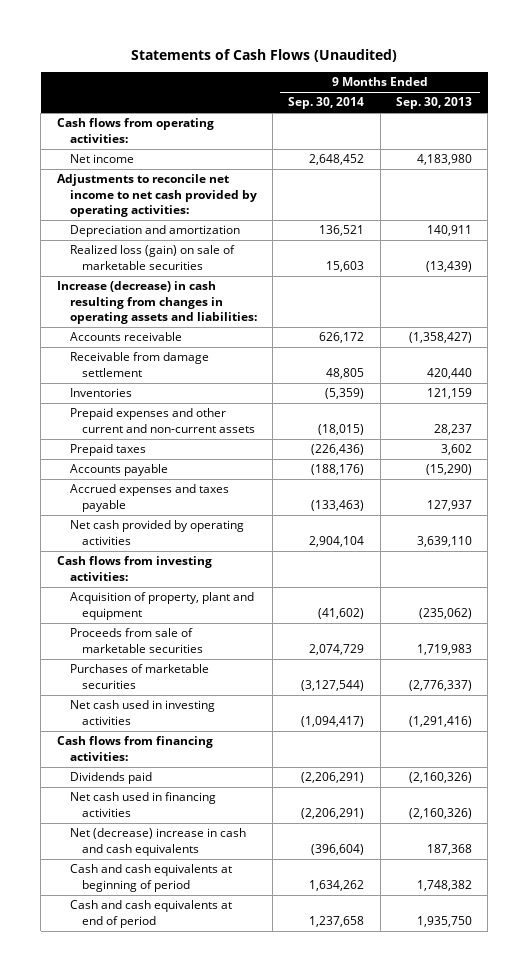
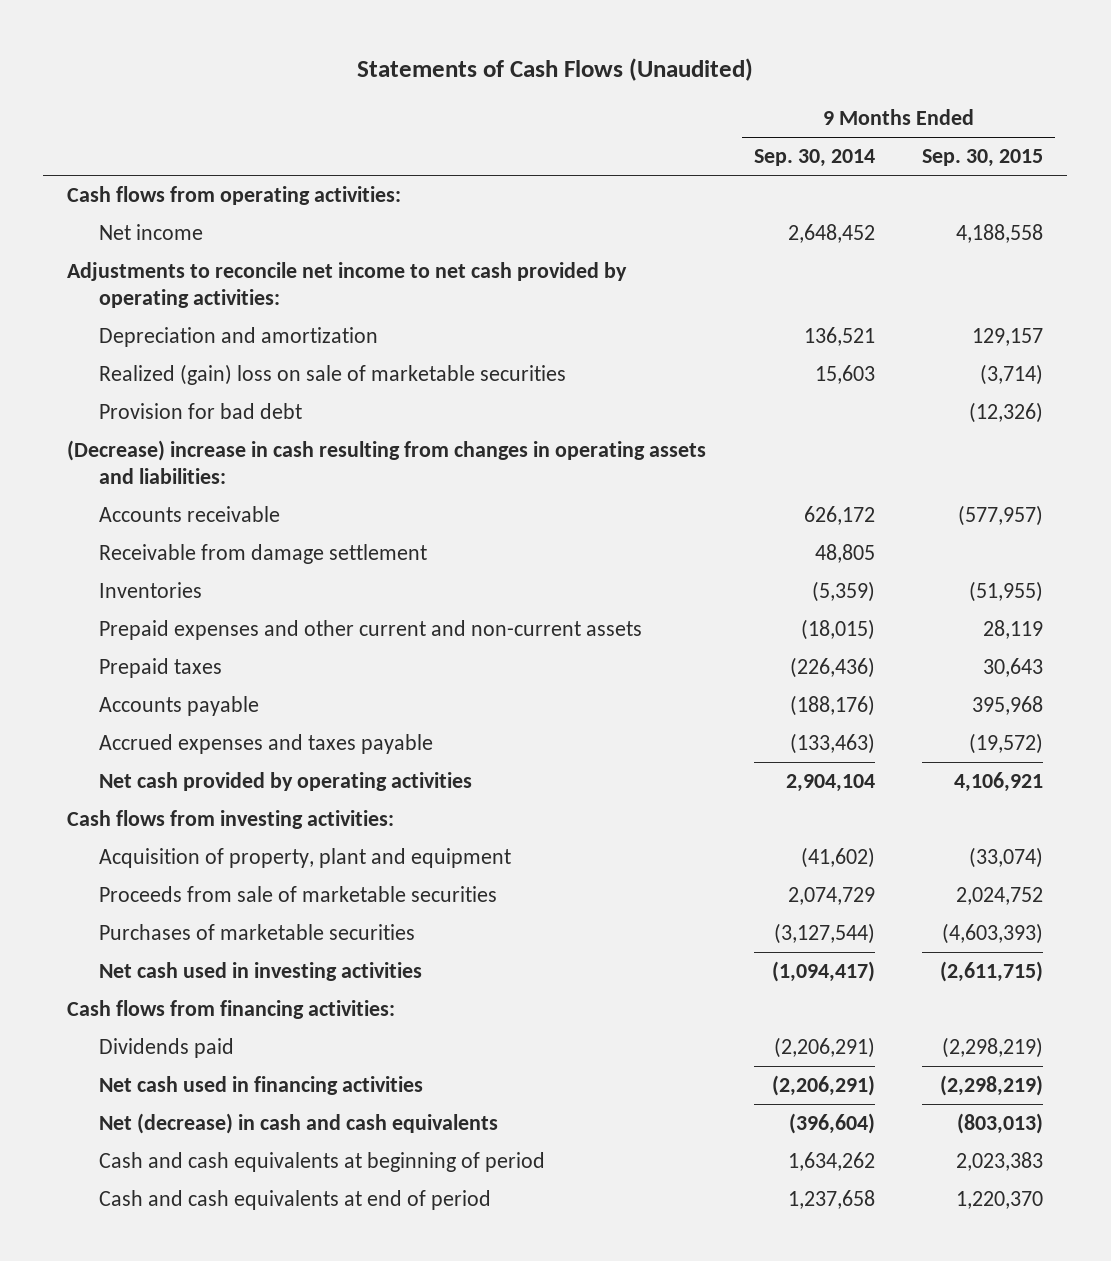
[396,97,473,110] Sep. 30, 2013 -> none
none -> [922,149,1044,168] Sep. 30, 2015
[69,245,235,270] Realized loss (gain) on sale of marketable securities -> [98,364,566,386] Realized (gain) loss on sale of marketable securities
none -> [98,403,302,420] Provision for bad debt
[56,281,257,325] Increase (decrease) in cash resulting from changes in operating assets and liabilities: -> [67,440,707,485] (Decrease) increase in cash resulting from changes in operating assets and liabilities:
[69,828,246,856] Net (decrease) increase in cash and cash equivalents -> [98,1113,498,1135] Net (decrease) in cash and cash equivalents

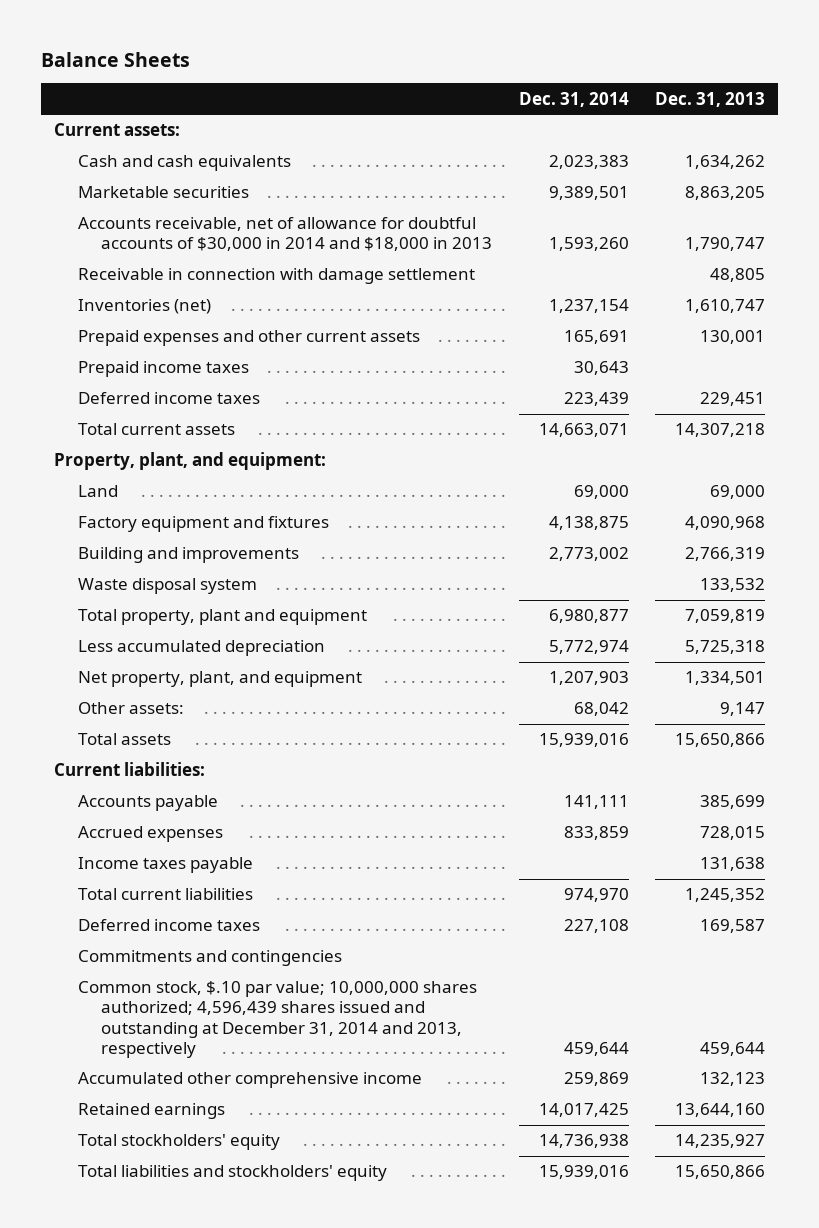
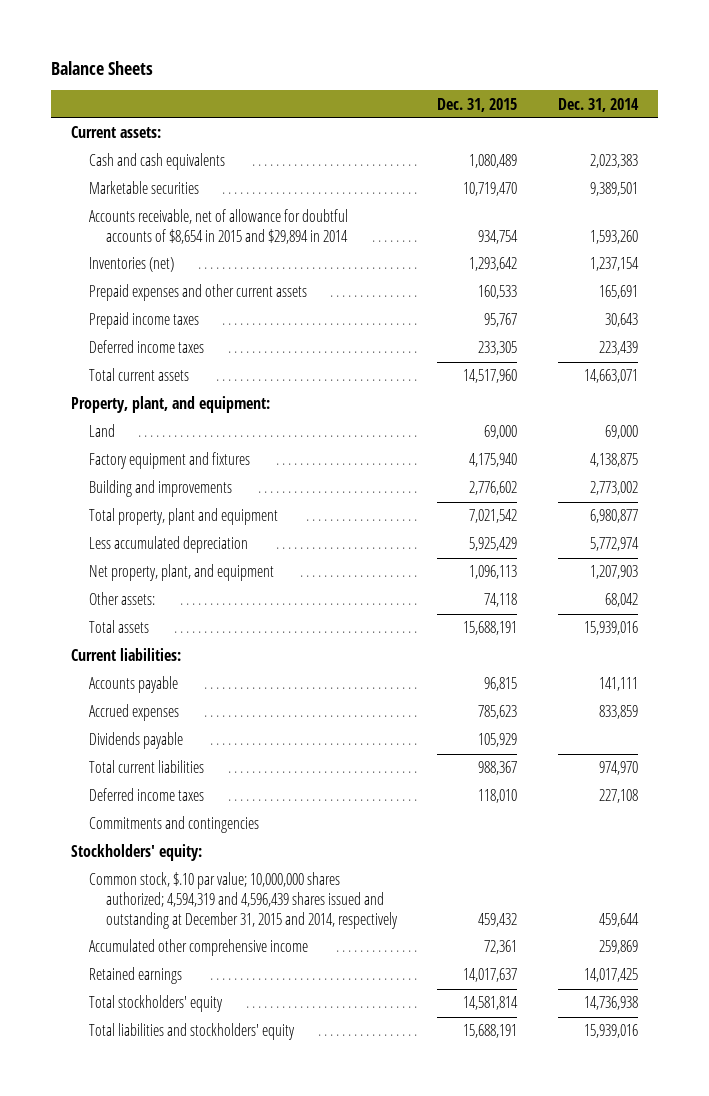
[655,91,766,107] Dec. 31, 2013 -> none
none -> [437,97,518,112] Dec. 31, 2015
[77,268,475,285] Receivable in connection with damage settlement -> none
[77,217,493,252] Accounts receivable, net of allowance for doubtful accounts of $30,000 in 2014 and $18,000 in 2013 -> [88,209,348,245] Accounts receivable, net of allowance for doubtful accounts of $8,654 in 2015 and $29,894 in 2014
[77,578,257,595] Waste disposal system -> none
[77,857,253,874] Income taxes payable -> none
none -> [88,732,183,750] Dividends payable
none -> [71,844,203,862] Stockholders' equity:
[77,981,477,1058] Common stock, $.10 par value; 10,000,000 shares authorized; 4,596,439 shares issued and outstanding at December 31, 2014 and 2013, respectively -> [88,872,398,929] Common stock, $.10 par value; 10,000,000 shares authorized; 4,594,319 and 4,596,439 shares issued and outstanding at December 31, 2015 and 2014, respectively

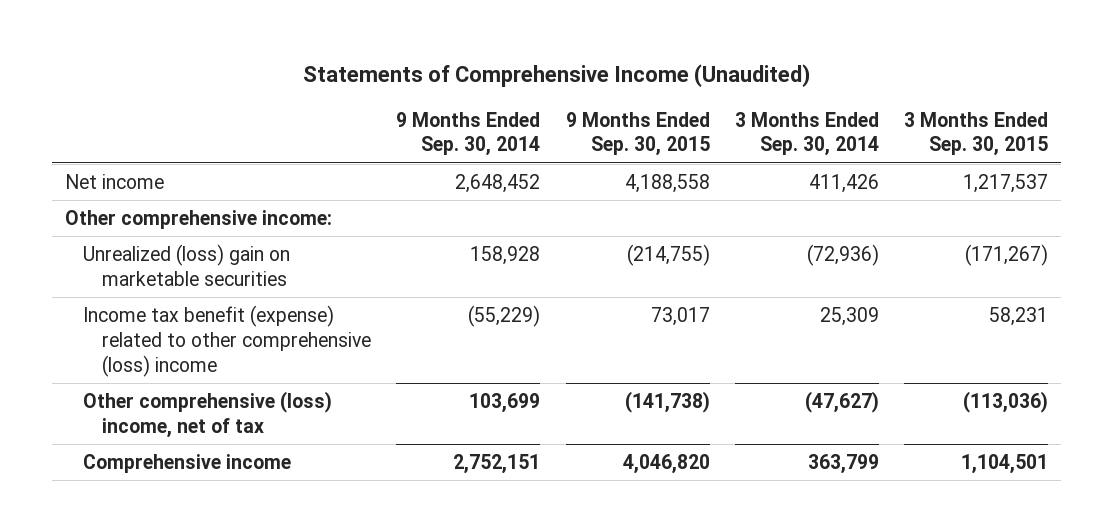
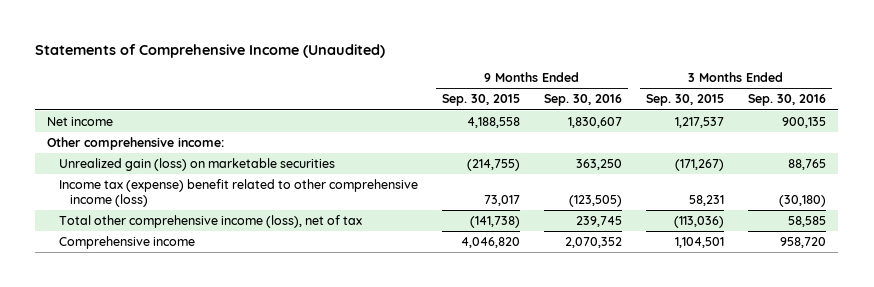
[396,111,541,157] 9 Months Ended Sep. 30, 2014 -> none
[734,111,879,157] 3 Months Ended Sep. 30, 2014 -> none
none -> [543,94,622,107] Sep. 30, 2016
none -> [748,94,827,107] Sep. 30, 2016
[83,244,291,286] Unrealized (loss) gain on marketable securities -> [58,158,335,172] Unrealized gain (loss) on marketable securities
[83,305,371,377] Income tax benefit (expense) related to other comprehensive (loss) income -> [58,179,418,207] Income tax (expense) benefit related to other comprehensive income (loss)
[83,391,333,438] Other comprehensive (loss) income, net of tax -> [58,215,362,229] Total other comprehensive income (loss), net of tax

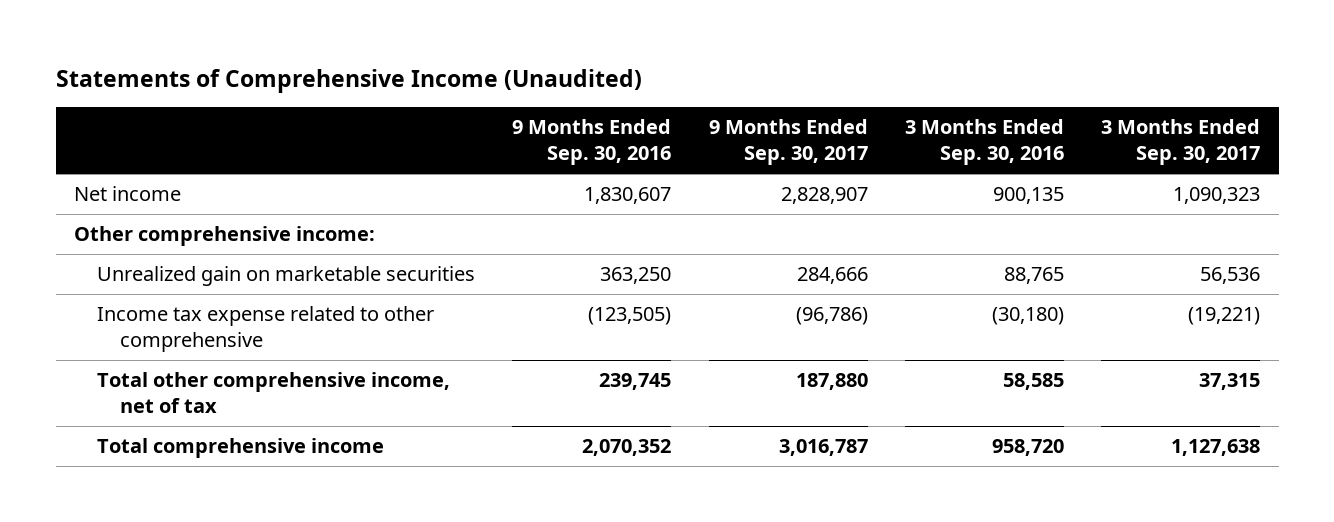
[441,94,520,107] Sep. 30, 2015 -> none
[646,94,725,107] Sep. 30, 2015 -> none
none -> [708,119,868,166] 9 Months Ended Sep. 30, 2017
none -> [1100,119,1260,166] 3 Months Ended Sep. 30, 2017
[58,158,335,172] Unrealized gain (loss) on marketable securities -> [97,266,476,287] Unrealized gain on marketable securities
[58,179,418,207] Income tax (expense) benefit related to other comprehensive income (loss) -> [97,306,435,353] Income tax expense related to other comprehensive
[58,215,362,229] Total other comprehensive income (loss), net of tax -> [97,372,451,414] Total other comprehensive income, net of tax
[58,236,195,250] Comprehensive income -> [97,438,385,459] Total comprehensive income

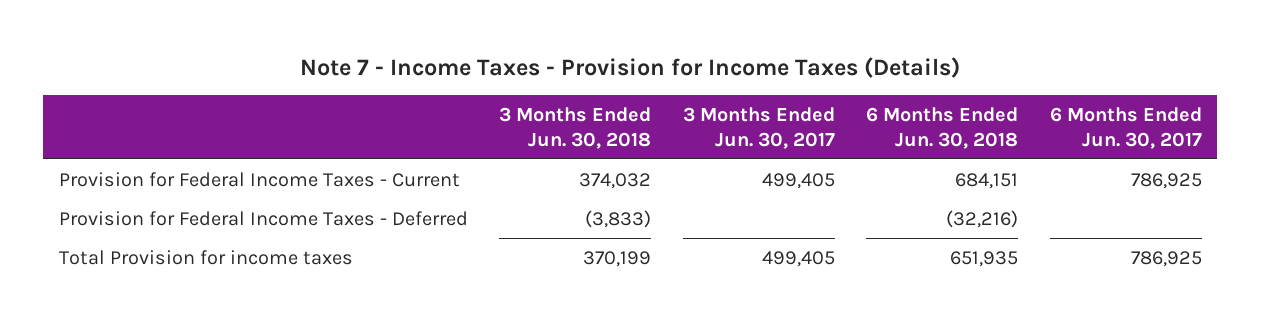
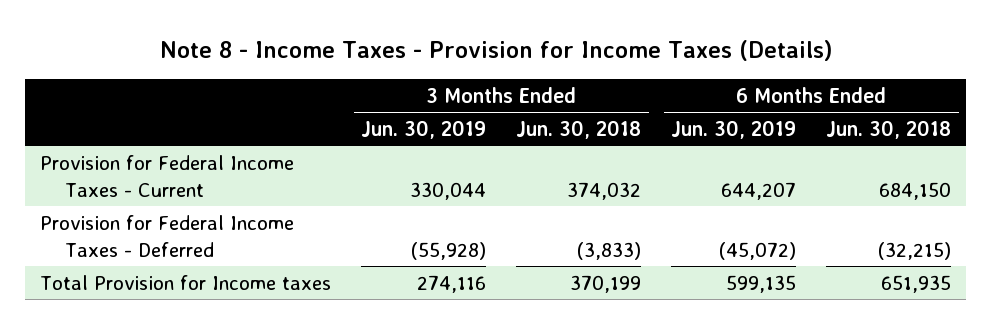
[300,56,961,78] Note 7 - Income Taxes - Provision for Income Taxes (Details) -> [159,39,833,61] Note 8 - Income Taxes - Provision for Income Taxes (Details)
[682,106,835,149] 3 Months Ended Jun. 30, 2017 -> none
[1049,106,1202,149] 6 Months Ended Jun. 30, 2017 -> none
none -> [361,119,487,139] Jun. 30, 2019
none -> [671,119,797,139] Jun. 30, 2019
[955,172,1019,189] 684,151 -> [879,181,952,200] 684,150
[946,209,1019,228] (32,216) -> [878,241,952,260] (32,215)
[59,249,354,265] Total Provision for income taxes -> [40,274,332,290] Total Provision for Income taxes

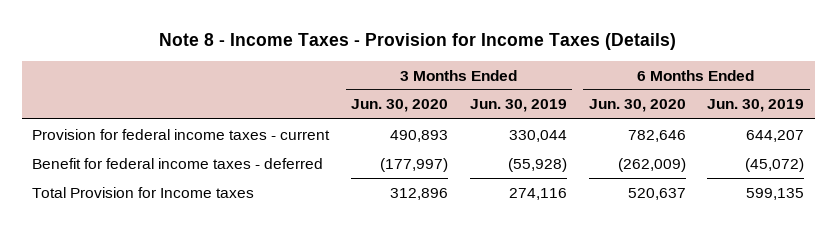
[516,119,642,139] Jun. 30, 2018 -> none
[826,119,952,139] Jun. 30, 2018 -> none
none -> [351,99,449,113] Jun. 30, 2020
none -> [588,99,686,113] Jun. 30, 2020
[40,154,295,197] Provision for Federal Income Taxes - Current -> [32,128,331,140] Provision for federal income taxes - current
[40,214,295,257] Provision for Federal Income Taxes - Deferred -> [32,157,324,169] Benefit for federal income taxes - deferred

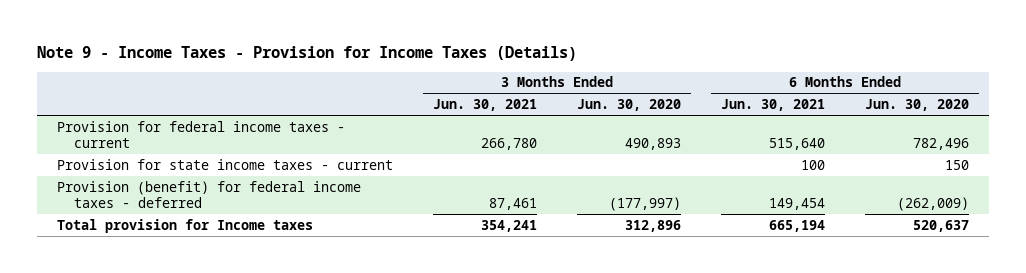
[159,32,677,50] Note 8 - Income Taxes - Provision for Income Taxes (Details) -> [37,46,578,62] Note 9 - Income Taxes - Provision for Income Taxes (Details)
[469,99,567,113] Jun. 30, 2019 -> none
[707,99,805,113] Jun. 30, 2019 -> none
none -> [433,99,538,112] Jun. 30, 2021
none -> [721,99,826,112] Jun. 30, 2021
[627,129,686,142] 782,646 -> [913,138,970,151] 782,496
none -> [57,158,394,170] Provision for state income taxes - current
[32,157,324,169] Benefit for federal income taxes - deferred -> [57,180,362,209] Provision (benefit) for federal income taxes - deferred
[32,186,255,198] Total Provision for Income taxes -> [57,218,314,233] Total provision for Income taxes

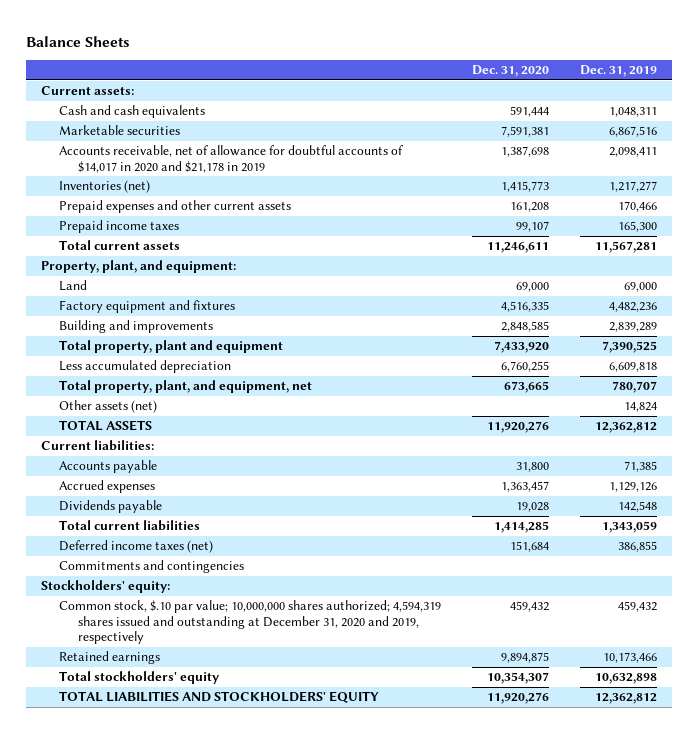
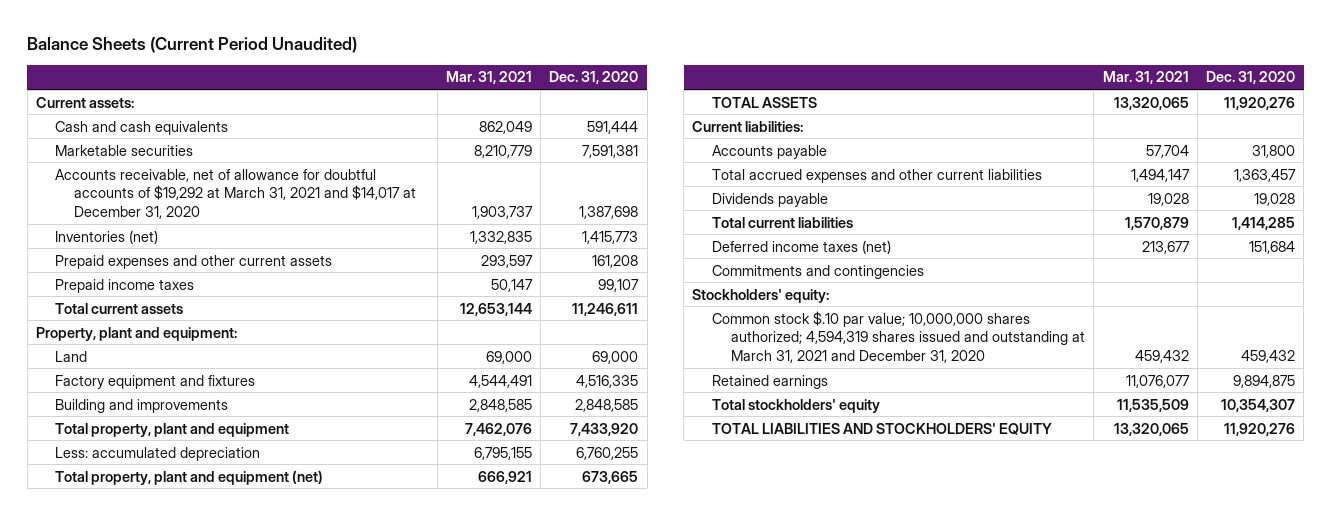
[25,35,130,47] Balance Sheets -> [27,36,358,53] Balance Sheets (Current Period Unaudited)
[579,65,657,78] Dec. 31, 2019 -> none
none -> [445,71,532,85] Mar. 31, 2021
[59,145,404,173] Accounts receivable, net of allowance for doubtful accounts of $14,017 in 2020 and $21,178 in 2019 -> [55,168,417,220] Accounts receivable, net of allowance for doubtful accounts of $19,292 at March 31, 2021 and $14,017 at December 31, 2020
[41,260,237,274] Property, plant, and equipment: -> [35,326,237,341] Property, plant and equipment:
[59,400,158,414] Other assets (net) -> none
[59,360,232,374] Less accumulated depreciation -> [55,446,261,461] Less: accumulated depreciation
[59,380,313,394] Total property, plant, and equipment, net -> [55,469,324,485] Total property, plant and equipment (net)
[59,480,156,494] Accrued expenses -> [711,168,1042,183] Total accrued expenses and other current liabilities
[59,600,442,645] Common stock, $.10 par value; 10,000,000 shares authorized; 4,594,319 shares issued and outstanding at December 31, 2020 and 2019, respectively -> [711,310,1086,364] Common stock $.10 par value; 10,000,000 shares authorized; 4,594,319 shares issued and outstanding at March 31, 2021 and December 31, 2020

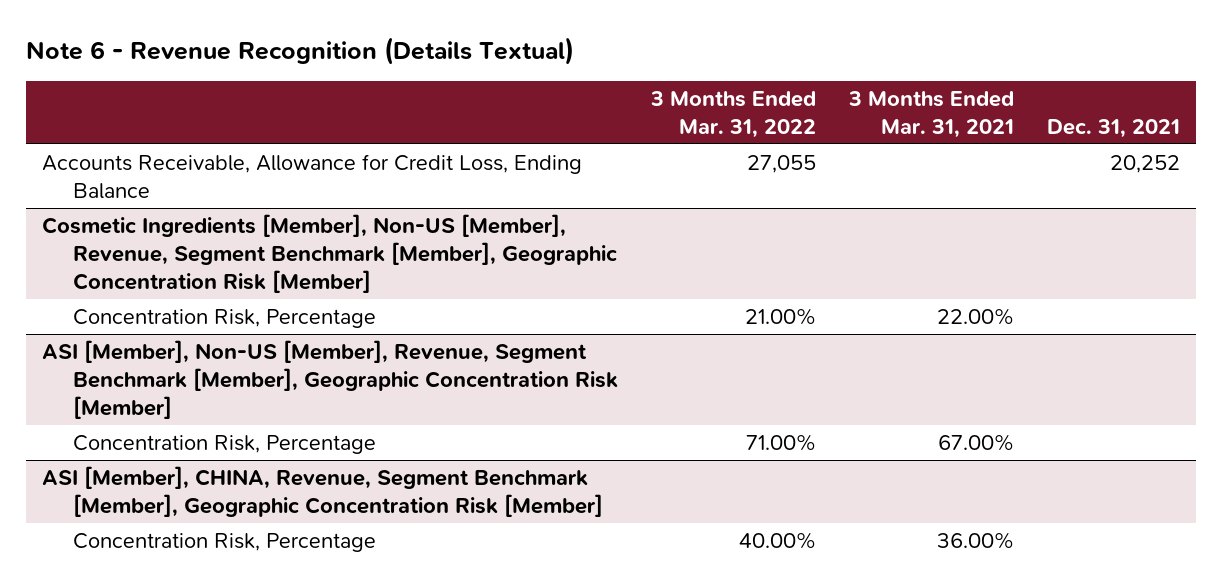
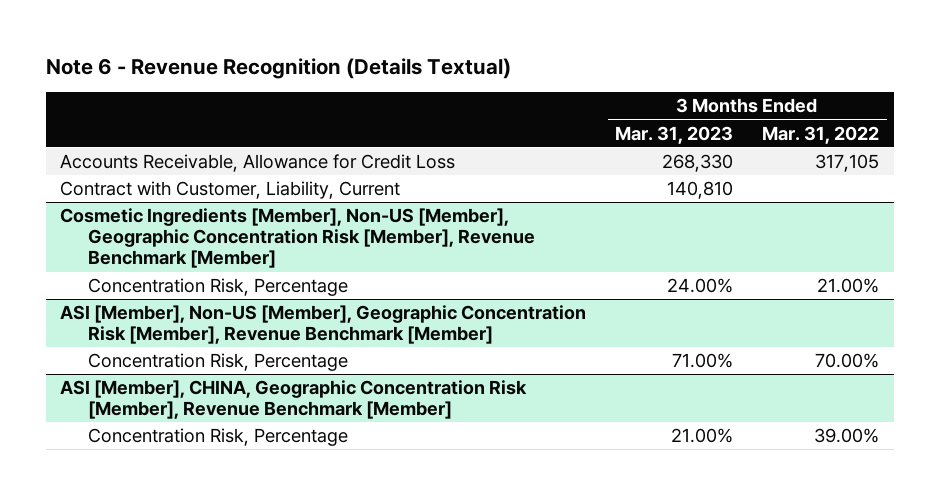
[847,91,1014,138] 3 Months Ended Mar. 31, 2021 -> none
[1046,118,1180,138] Dec. 31, 2021 -> none
none -> [615,125,734,144] Mar. 31, 2023
[42,153,583,199] Accounts Receivable, Allowance for Credit Loss, Ending Balance -> [60,154,456,173] Accounts Receivable, Allowance for Credit Loss
[746,154,816,173] 27,055 -> [815,154,880,173] 317,105
none -> [60,181,401,200] Contract with Customer, Liability, Current
[42,213,618,293] Cosmetic Ingredients [Member], Non-US [Member], Revenue, Segment Benchmark [Member], Geographic Concentration Risk [Member] -> [60,208,536,269] Cosmetic Ingredients [Member], Non-US [Member], Geographic Concentration Risk [Member], Revenue Benchmark [Member]
[42,339,618,419] ASI [Member], Non-US [Member], Revenue, Segment Benchmark [Member], Geographic Concentration Risk [Member] -> [60,305,587,345] ASI [Member], Non-US [Member], Geographic Concentration Risk [Member], Revenue Benchmark [Member]
[745,433,816,451] 71.00% -> [815,353,880,369] 70.00%
[42,465,603,517] ASI [Member], CHINA, Revenue, Segment Benchmark [Member], Geographic Concentration Risk [Member] -> [60,380,528,420] ASI [Member], CHINA, Geographic Concentration Risk [Member], Revenue Benchmark [Member]
[738,531,816,549] 40.00% -> [814,428,880,444] 39.00%

